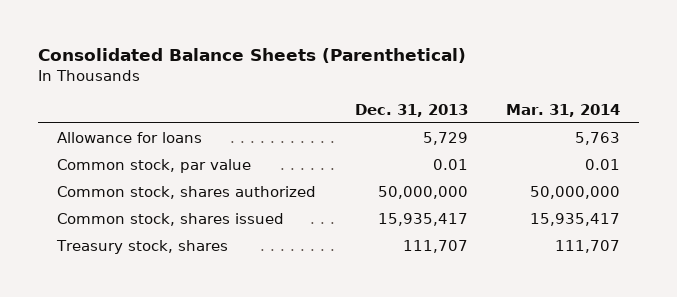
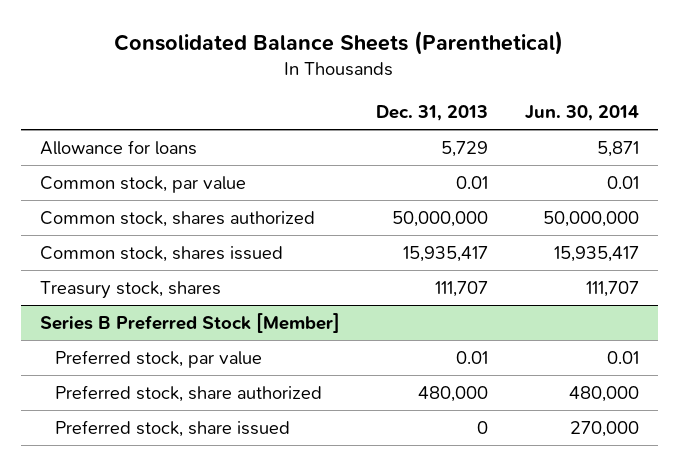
[505,104,620,118] Mar. 31, 2014 -> none
none -> [525,105,640,122] Jun. 30, 2014
none -> [39,312,340,333] Series B Preferred Stock [Member]
none -> [55,349,263,368] Preferred stock, par value
none -> [55,384,323,402] Preferred stock, share authorized
none -> [55,419,291,437] Preferred stock, share issued

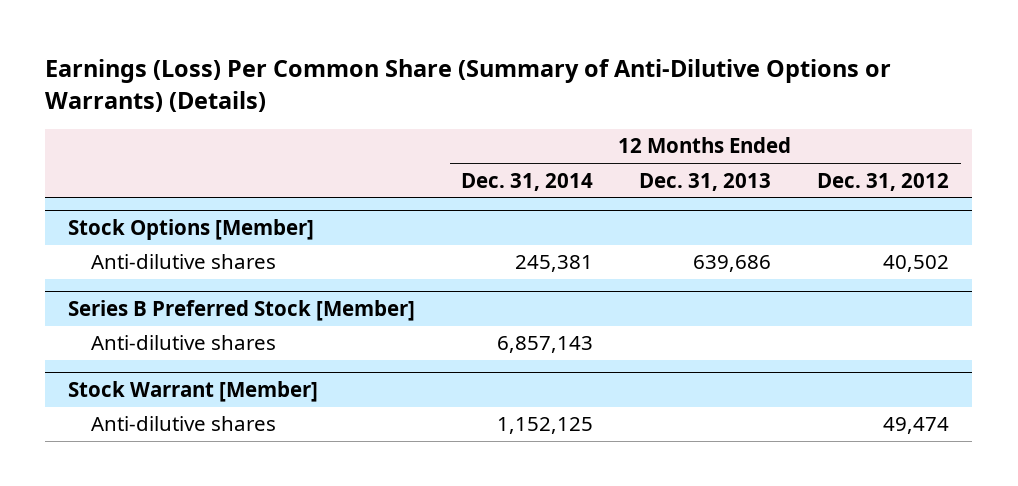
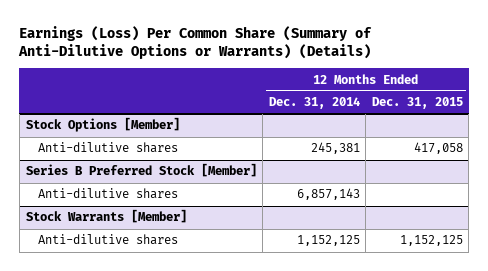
[639,172,772,191] Dec. 31, 2013 -> none
[817,172,950,191] Dec. 31, 2012 -> none
none -> [371,97,463,110] Dec. 31, 2015
[68,380,319,402] Stock Warrant [Member] -> [25,209,187,224] Stock Warrants [Member]

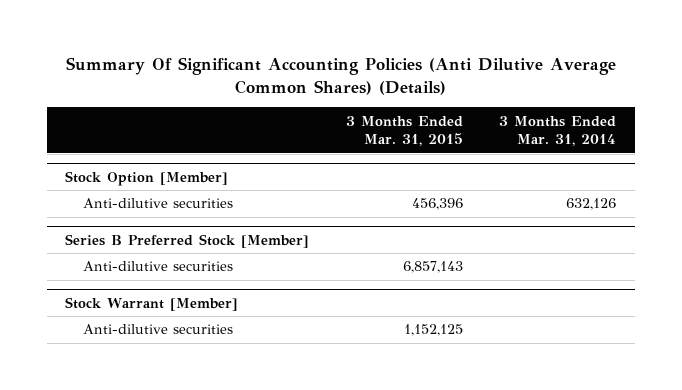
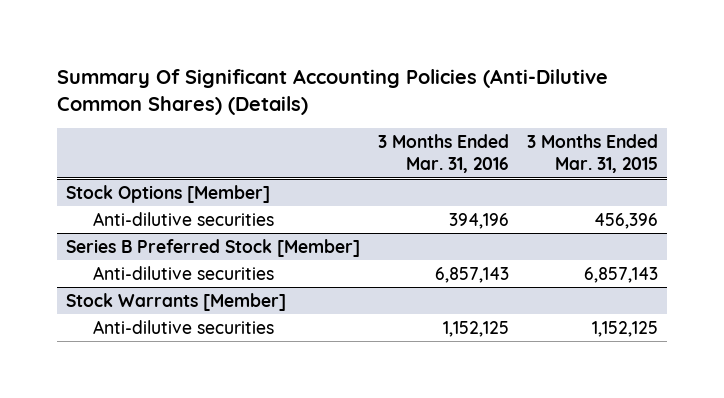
[65,56,616,95] Summary Of Significant Accounting Policies (Anti Dilutive Average Common Shares) (Details) -> [56,68,608,116] Summary Of Significant Accounting Policies (Anti-Dilutive Common Shares) (Details)
[499,115,617,147] 3 Months Ended Mar. 31, 2014 -> none
none -> [377,134,509,174] 3 Months Ended Mar. 31, 2016
[65,170,229,186] Stock Option [Member] -> [65,184,270,203] Stock Options [Member]
[65,296,239,311] Stock Warrant [Member] -> [65,292,286,311] Stock Warrants [Member]

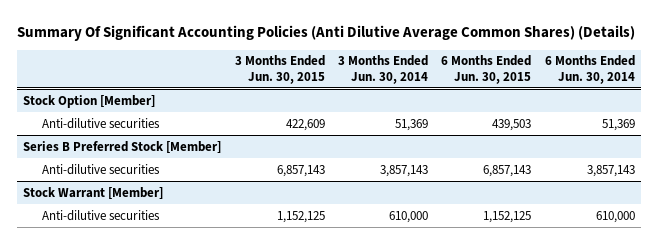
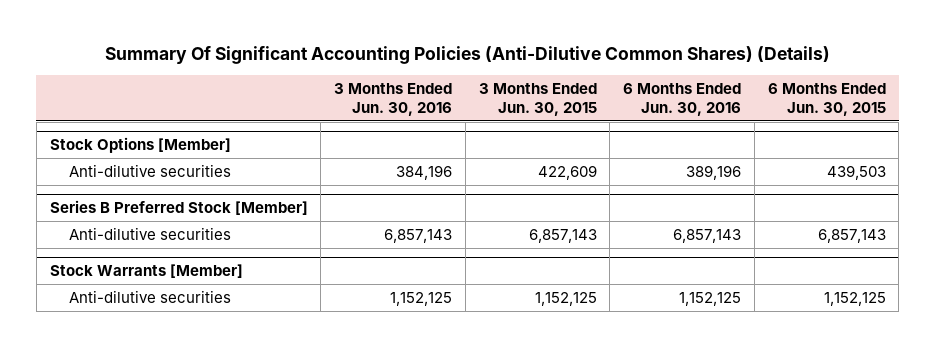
[16,24,635,41] Summary Of Significant Accounting Policies (Anti Dilutive Average Common Shares) (Details) -> [104,45,830,64] Summary Of Significant Accounting Policies (Anti-Dilutive Common Shares) (Details)
[338,55,429,84] 3 Months Ended Jun. 30, 2014 -> none
[544,55,635,84] 6 Months Ended Jun. 30, 2014 -> none
none -> [334,83,453,116] 3 Months Ended Jun. 30, 2016
none -> [623,83,742,116] 6 Months Ended Jun. 30, 2016
[23,94,156,108] Stock Option [Member] -> [49,137,231,154] Stock Options [Member]
[23,186,164,199] Stock Warrant [Member] -> [49,264,243,279] Stock Warrants [Member]

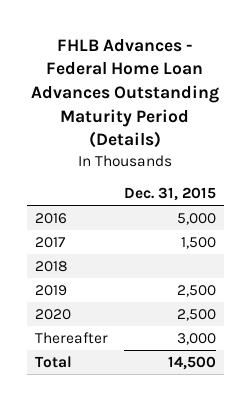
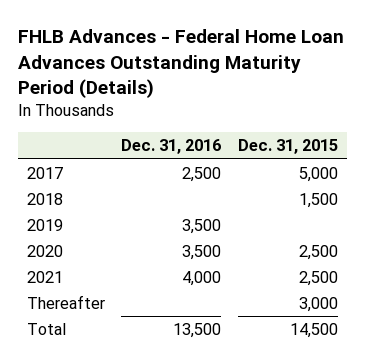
none -> [121,139,222,155] Dec. 31, 2016
[34,284,67,296] 2019 -> none
[34,212,67,224] 2016 -> [26,166,63,179] 2017
[34,236,65,248] 2017 -> [26,192,63,205] 2018
[34,260,68,272] 2018 -> [26,218,63,231] 2019
none -> [26,270,63,283] 2021

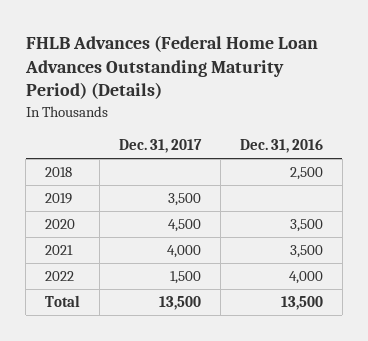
[18,29,345,99] FHLB Advances - Federal Home Loan Advances Outstanding Maturity Period (Details) -> [24,35,318,100] FHLB Advances (Federal Home Loan Advances Outstanding Maturity Period) (Details)
[238,139,339,155] Dec. 31, 2015 -> none
none -> [118,139,202,154] Dec. 31, 2017
[26,218,63,231] 2019 -> none
[26,166,63,179] 2017 -> [45,167,73,178] 2018
[26,192,63,205] 2018 -> [45,193,73,205] 2019
[26,294,105,309] Thereafter -> none
[182,270,222,286] 4,000 -> [289,245,323,259] 3,500
none -> [45,271,75,282] 2022

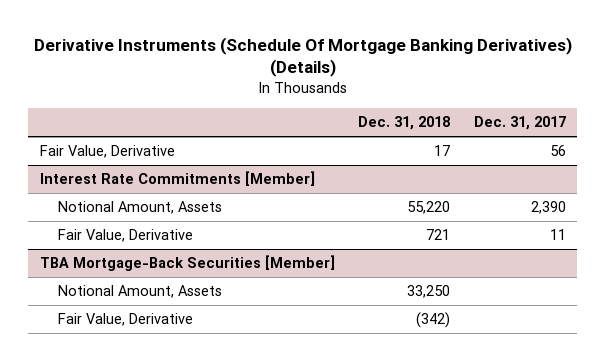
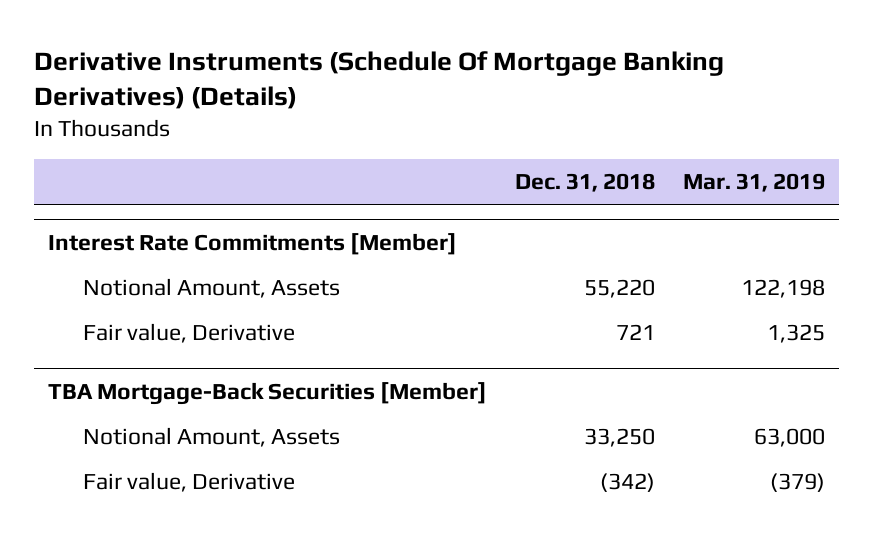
[473,116,566,131] Dec. 31, 2017 -> none
none -> [683,173,826,193] Mar. 31, 2019
[39,145,175,159] Fair Value, Derivative -> none
[57,229,193,243] Fair Value, Derivative -> [82,323,295,344] Fair value, Derivative
[57,313,193,327] Fair Value, Derivative -> [82,472,295,493] Fair value, Derivative

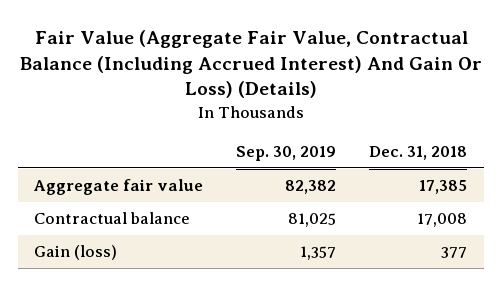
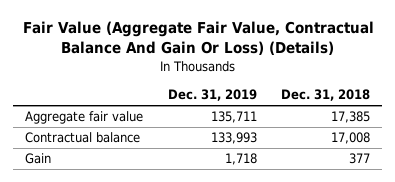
[19,29,482,99] Fair Value (Aggregate Fair Value, Contractual Balance (Including Accrued Interest) And Gain Or Loss) (Details) -> [22,21,374,56] Fair Value (Aggregate Fair Value, Contractual Balance And Gain Or Loss) (Details)
[236,145,337,161] Sep. 30, 2019 -> none
none -> [167,89,257,102] Dec. 31, 2019
[34,245,118,261] Gain (loss) -> [25,153,52,165] Gain

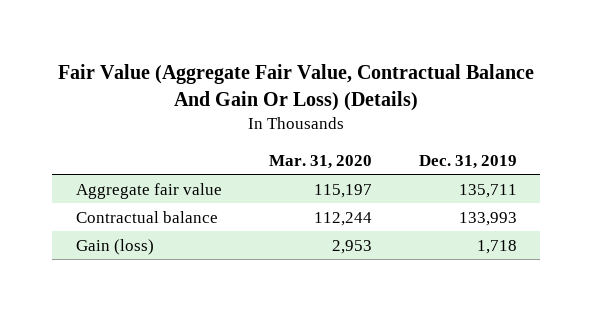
[281,89,371,102] Dec. 31, 2018 -> none
none -> [268,154,372,169] Mar. 31, 2020
[25,153,52,165] Gain -> [75,238,154,255] Gain (loss)

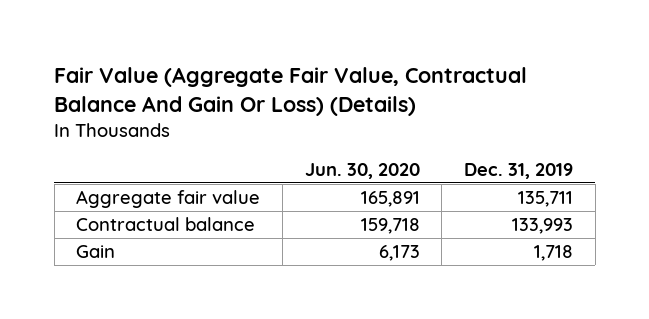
[268,154,372,169] Mar. 31, 2020 -> none
none -> [304,162,420,179] Jun. 30, 2020
[75,238,154,255] Gain (loss) -> [76,245,116,259] Gain

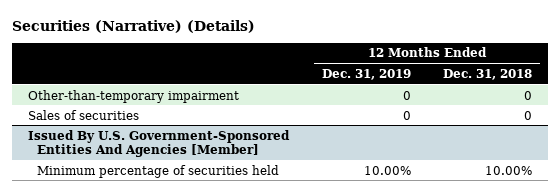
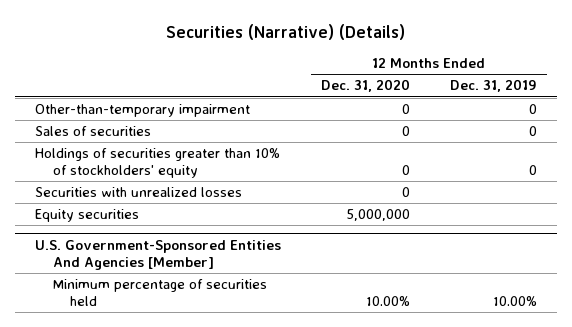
[442,68,532,80] Dec. 31, 2018 -> none
none -> [320,79,410,93] Dec. 31, 2020
none -> [34,148,280,179] Holdings of securities greater than 10% of stockholders' equity
none -> [34,187,242,198] Securities with unrealized losses
none -> [34,209,139,223] Equity securities
[28,129,291,157] Issued By U.S. Government-Sponsored Entities And Agencies [Member] -> [34,239,281,270] U.S. Government-Sponsored Entities And Agencies [Member]

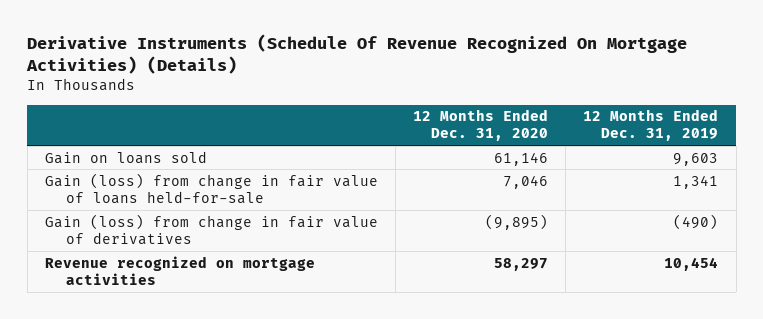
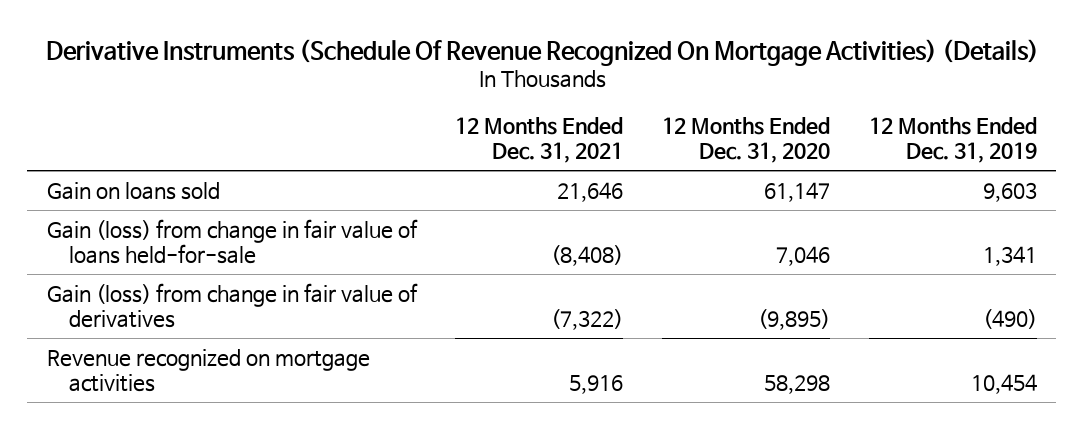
none -> [455,116,624,164] 12 Months Ended Dec. 31, 2021
[494,151,549,166] 61,146 -> [764,181,831,202] 61,147
[494,257,549,271] 58,297 -> [764,375,831,395] 58,298

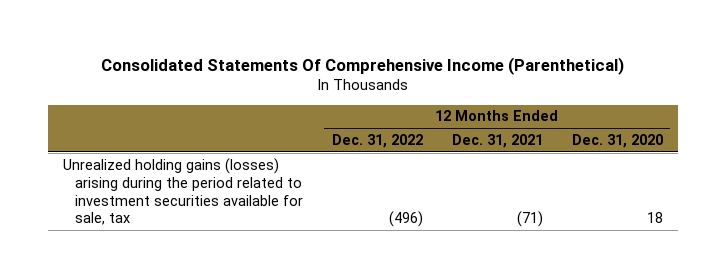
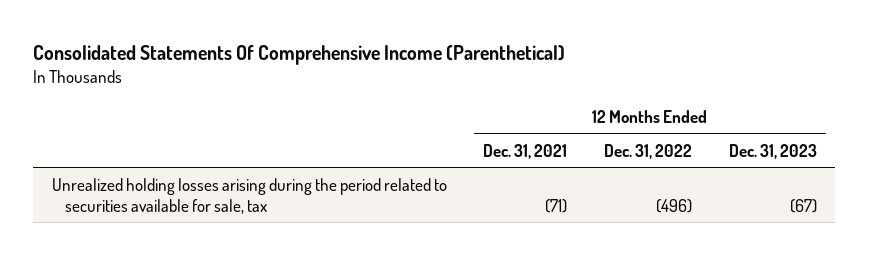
[572,134,664,149] Dec. 31, 2020 -> none
none -> [729,143,818,159] Dec. 31, 2023
[63,157,303,226] Unrealized holding gains (losses) arising during the period related to investment securities available for sale, tax -> [51,178,447,214] Unrealized holding losses arising during the period related to securities available for sale, tax

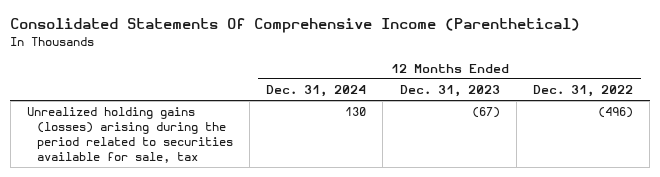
[483,143,568,159] Dec. 31, 2021 -> none
none -> [266,85,367,98] Dec. 31, 2024
[51,178,447,214] Unrealized holding losses arising during the period related to securities available for sale, tax -> [27,107,233,163] Unrealized holding gains (losses) arising during the period related to securities available for sale, tax

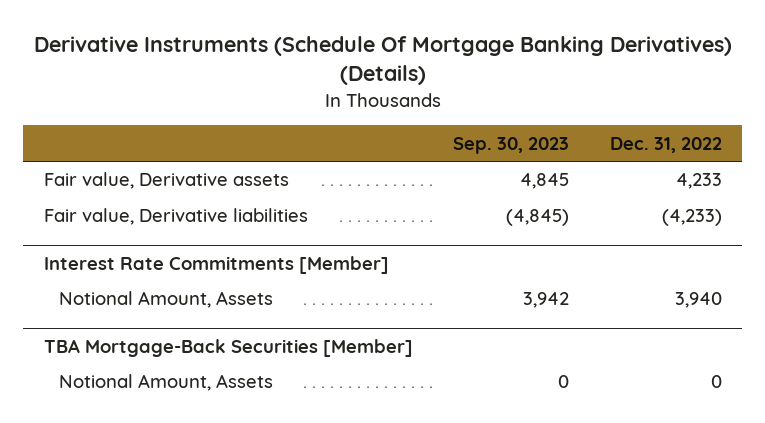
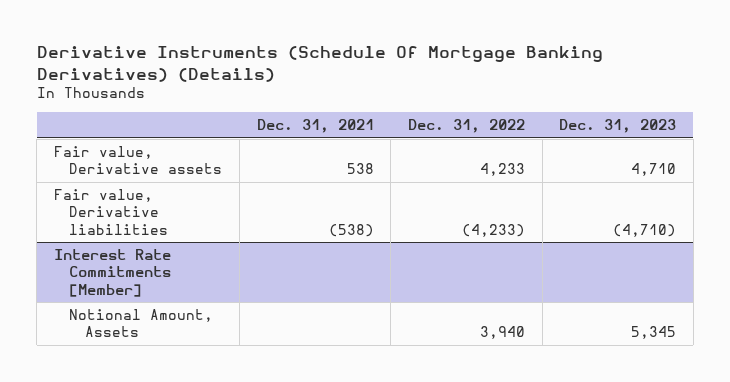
[453,136,570,154] Sep. 30, 2023 -> none
none -> [256,119,374,134] Dec. 31, 2021
none -> [559,119,677,134] Dec. 31, 2023
[43,338,413,357] TBA Mortgage-Back Securities [Member] -> none
[59,374,274,392] Notional Amount, Assets -> none

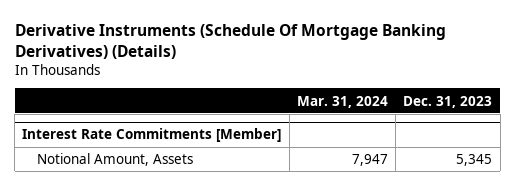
[256,119,374,134] Dec. 31, 2021 -> none
[407,119,525,134] Dec. 31, 2022 -> none
none -> [296,95,388,108] Mar. 31, 2024
[53,146,223,175] Fair value, Derivative assets -> none
[53,189,169,235] Fair value, Derivative liabilities -> none

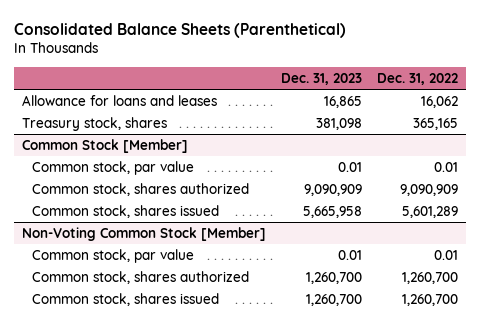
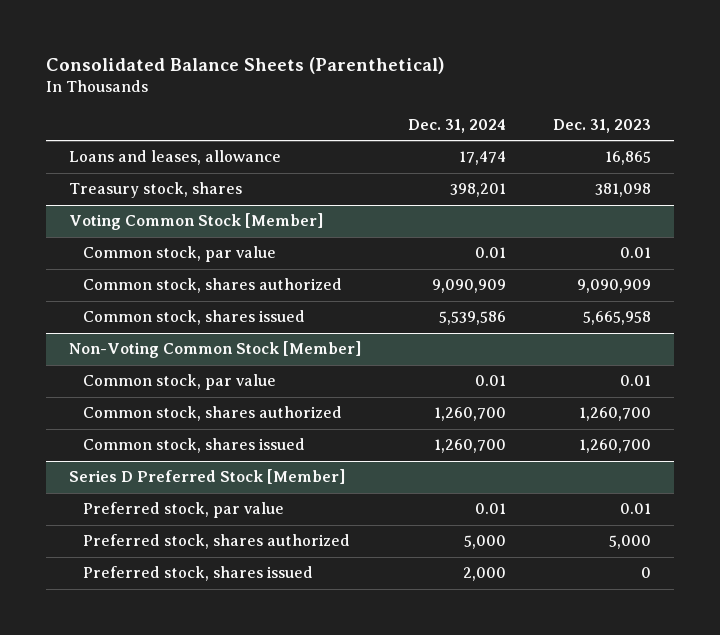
[377,72,459,85] Dec. 31, 2022 -> none
none -> [408,118,507,133] Dec. 31, 2024
[21,94,217,106] Allowance for loans and leases -> [69,150,282,166] Loans and leases, allowance
[21,138,188,153] Common Stock [Member] -> [69,213,324,231] Voting Common Stock [Member]
none -> [69,469,346,485] Series D Preferred Stock [Member]
none -> [82,502,284,519] Preferred stock, par value
none -> [82,534,350,550] Preferred stock, shares authorized
none -> [82,566,313,582] Preferred stock, shares issued

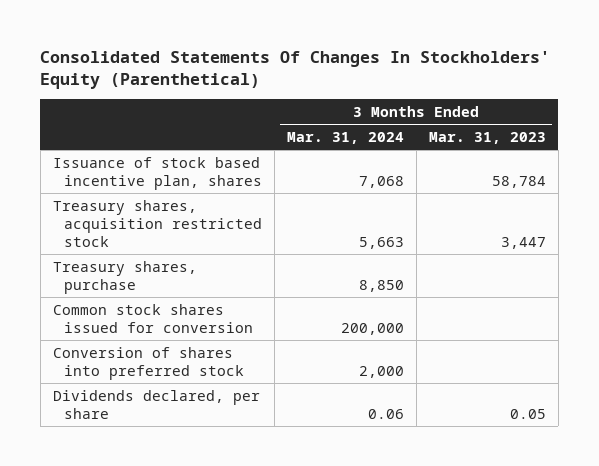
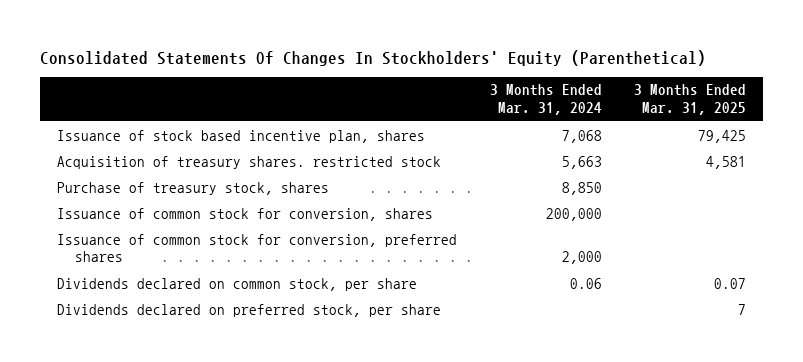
[428,131,546,144] Mar. 31, 2023 -> none
none -> [634,84,747,116] 3 Months Ended Mar. 31, 2025
[52,199,262,248] Treasury shares, acquisition restricted stock -> [56,155,441,169] Acquisition of treasury shares. restricted stock
[52,260,197,294] Treasury shares, purchase -> [56,181,329,195] Purchase of treasury stock, shares
[52,303,253,333] Common stock shares issued for conversion -> [56,207,433,221] Issuance of common stock for conversion, shares
[52,346,244,380] Conversion of shares into preferred stock -> [56,233,457,263] Issuance of common stock for conversion, preferred shares
[52,389,260,419] Dividends declared, per share -> [56,277,417,291] Dividends declared on common stock, per share
none -> [56,303,441,317] Dividends declared on preferred stock, per share

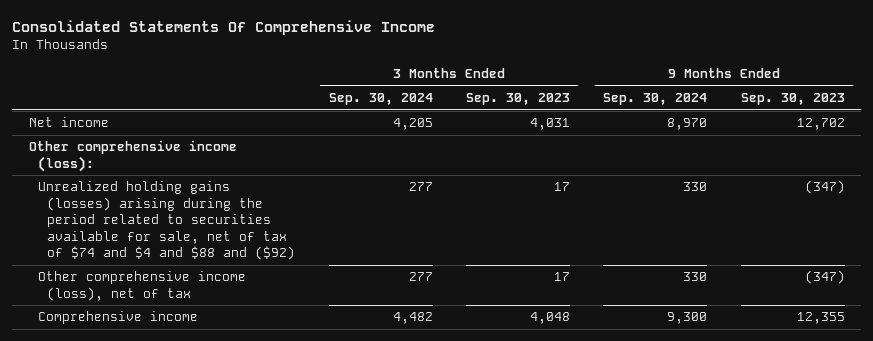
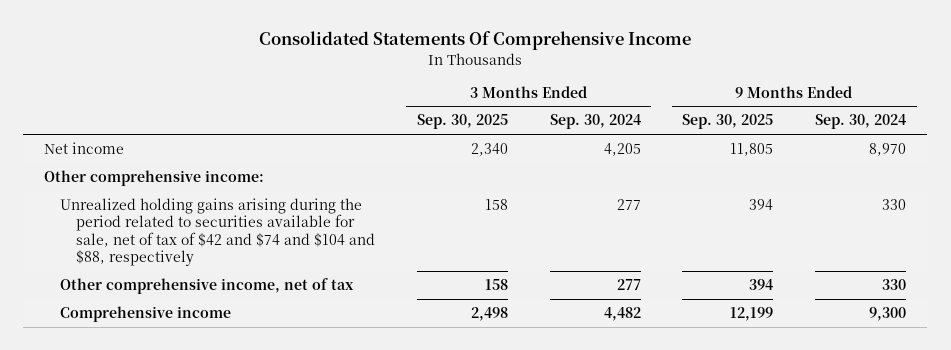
[465,93,570,106] Sep. 30, 2023 -> none
[740,93,845,106] Sep. 30, 2023 -> none
none -> [416,114,508,130] Sep. 30, 2025
none -> [682,114,774,130] Sep. 30, 2025
[28,140,237,172] Other comprehensive income (loss): -> [44,170,265,187] Other comprehensive income:
[37,181,296,261] Unrealized holding gains (losses) arising during the period related to securities available for sale, net of tax of $74 and $4 and $88 and ($92) -> [60,198,376,267] Unrealized holding gains arising during the period related to securities available for sale, net of tax of $42 and $74 and $104 and $88, respectively
[37,271,246,301] Other comprehensive income (loss), net of tax -> [60,278,355,295] Other comprehensive income, net of tax

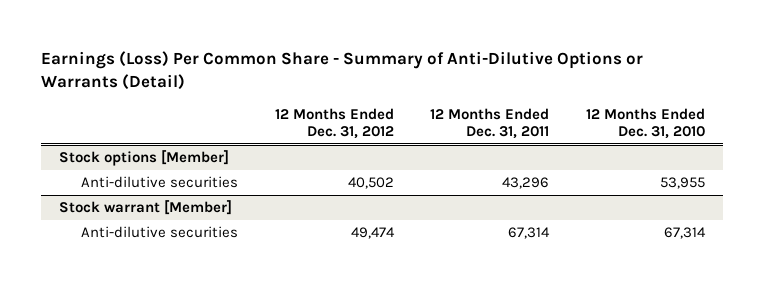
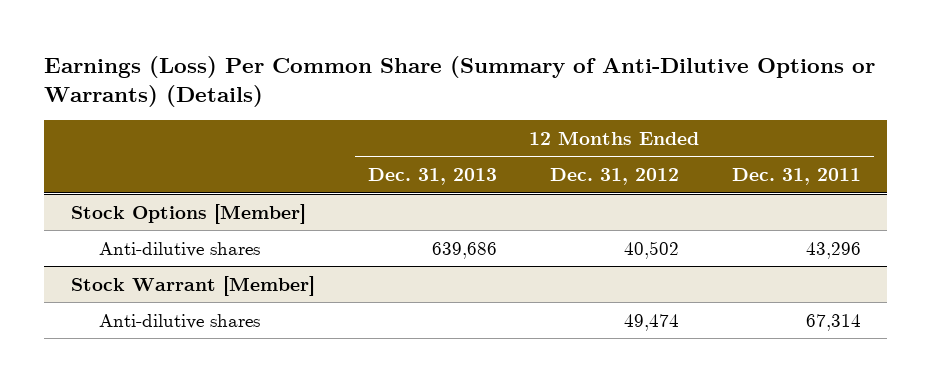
[40,50,643,90] Earnings (Loss) Per Common Share - Summary of Anti-Dilutive Options or Warrants (Detail) -> [44,55,876,107] Earnings (Loss) Per Common Share (Summary of Anti-Dilutive Options or Warrants) (Details)
[585,107,705,139] 12 Months Ended Dec. 31, 2010 -> none
none -> [367,168,497,186] Dec. 31, 2013
[59,150,230,167] Stock options [Member] -> [70,203,306,224] Stock Options [Member]
[80,176,238,189] Anti-dilutive securities -> [99,241,261,257] Anti-dilutive shares
[59,200,233,216] Stock warrant [Member] -> [70,275,315,296] Stock Warrant [Member]
[80,226,238,239] Anti-dilutive securities -> [99,313,261,329] Anti-dilutive shares

